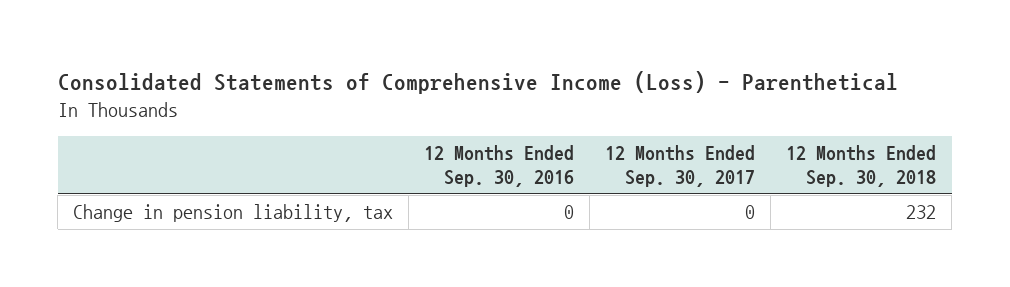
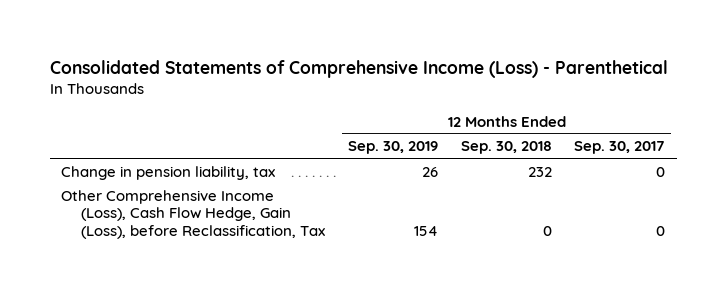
[424,145,575,188] 12 Months Ended Sep. 30, 2016 -> none
none -> [347,141,438,155] Sep. 30, 2019
none -> [61,189,326,239] Other Comprehensive Income (Loss), Cash Flow Hedge, Gain (Loss), before Reclassification, Tax

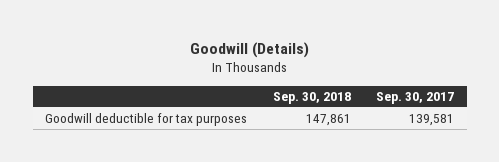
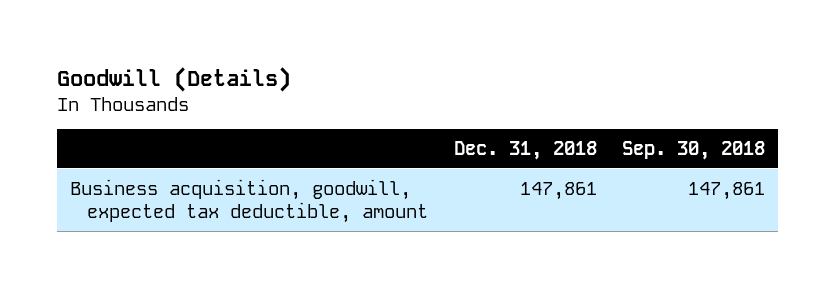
[376,91,455,104] Sep. 30, 2017 -> none
none -> [453,141,597,161] Dec. 31, 2018
[45,113,248,127] Goodwill deductible for tax purposes -> [69,178,428,224] Business acquisition, goodwill, expected tax deductible, amount

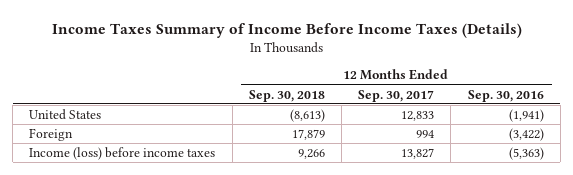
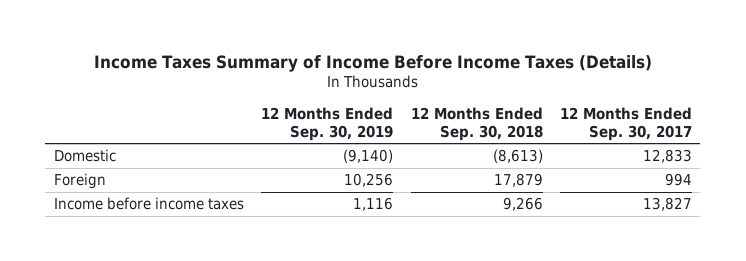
[467,89,544,102] Sep. 30, 2016 -> none
none -> [261,106,394,141] 12 Months Ended Sep. 30, 2019
[29,109,102,121] United States -> [54,149,117,163] Domestic
[29,147,216,161] Income (loss) before income taxes -> [54,197,245,211] Income before income taxes

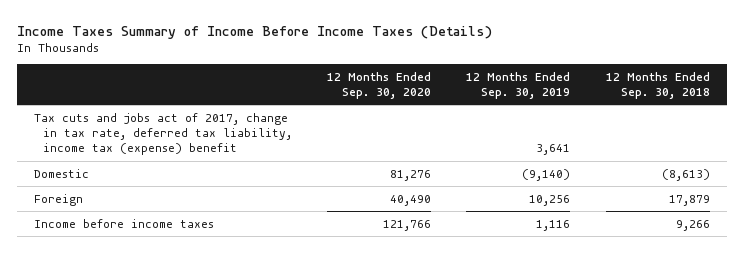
[559,106,692,141] 12 Months Ended Sep. 30, 2017 -> none
none -> [327,71,432,100] 12 Months Ended Sep. 30, 2020
none -> [34,112,293,156] Tax cuts and jobs act of 2017, change in tax rate, deferred tax liability, income tax (expense) benefit

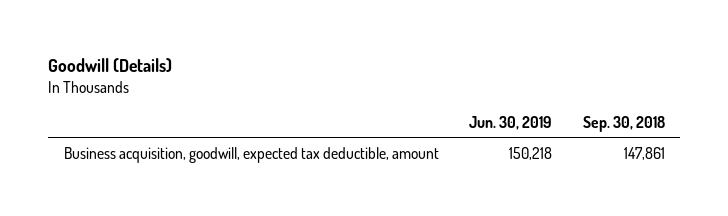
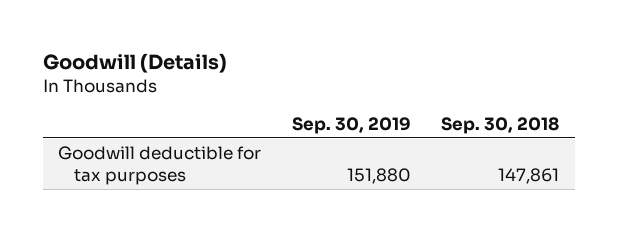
[469,116,553,131] Jun. 30, 2019 -> none
none -> [291,116,411,134] Sep. 30, 2019
[63,147,439,164] Business acquisition, goodwill, expected tax deductible, amount -> [58,146,262,185] Goodwill deductible for tax purposes

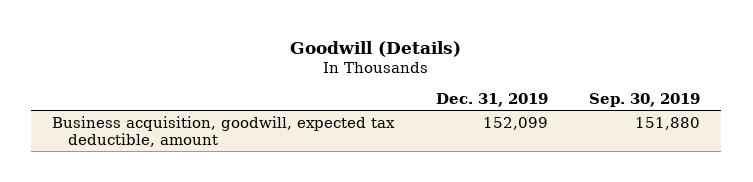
[441,116,560,134] Sep. 30, 2018 -> none
none -> [435,93,548,108] Dec. 31, 2019
[58,146,262,185] Goodwill deductible for tax purposes -> [52,115,396,148] Business acquisition, goodwill, expected tax deductible, amount

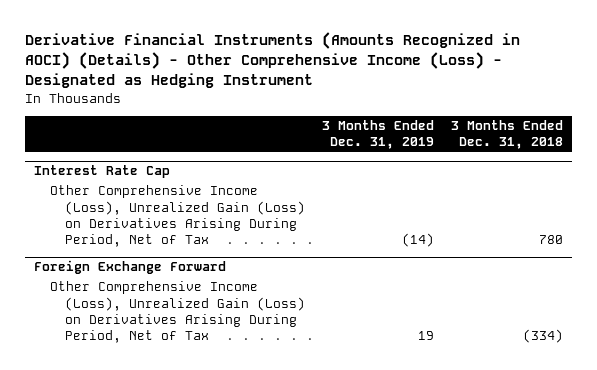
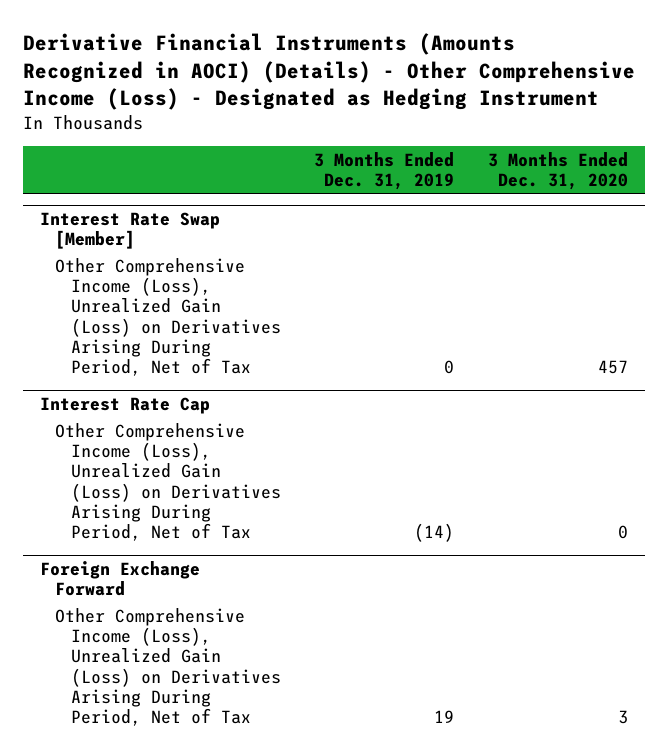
[451,120,564,150] 3 Months Ended Dec. 31, 2018 -> none
none -> [487,152,628,191] 3 Months Ended Dec. 31, 2020
none -> [39,211,220,250] Interest Rate Swap [Member]
none -> [55,257,281,377] Other Comprehensive Income (Loss), Unrealized Gain (Loss) on Derivatives Arising During Period, Net of Tax

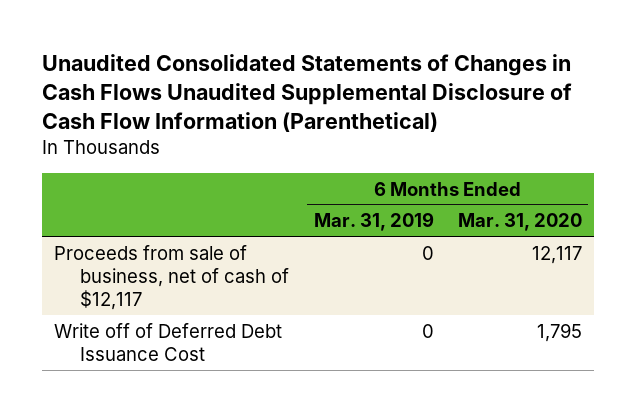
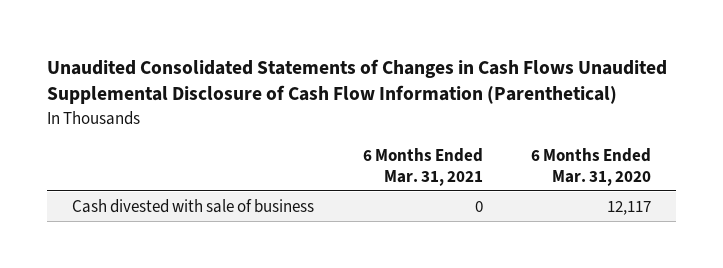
[313,212,434,232] Mar. 31, 2019 -> none
none -> [362,147,483,186] 6 Months Ended Mar. 31, 2021
[54,322,283,362] Write off of Deferred Debt Issuance Cost -> none
[54,244,290,311] Proceeds from sale of business, net of cash of $12,117 -> [71,199,314,214] Cash divested with sale of business

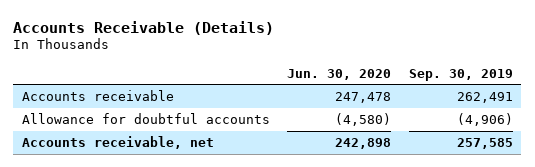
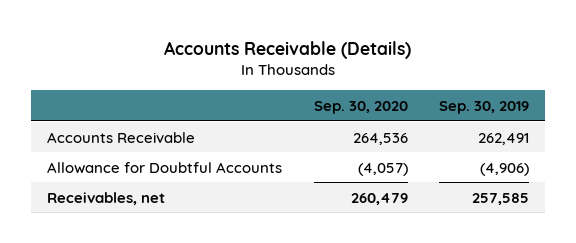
[287,68,392,80] Jun. 30, 2020 -> none
none -> [313,100,408,114] Sep. 30, 2020
[22,89,175,101] Accounts receivable -> [47,131,196,143] Accounts Receivable
[22,112,271,124] Allowance for doubtful accounts -> [47,161,283,174] Allowance for Doubtful Accounts
[22,135,215,149] Accounts receivable, net -> [47,191,166,205] Receivables, net

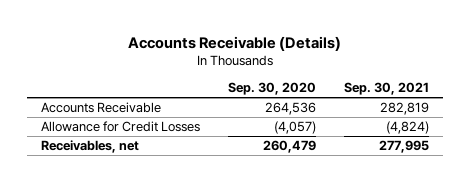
[439,100,530,114] Sep. 30, 2019 -> none
none -> [343,82,429,96] Sep. 30, 2021
[47,161,283,174] Allowance for Doubtful Accounts -> [41,121,201,133] Allowance for Credit Losses

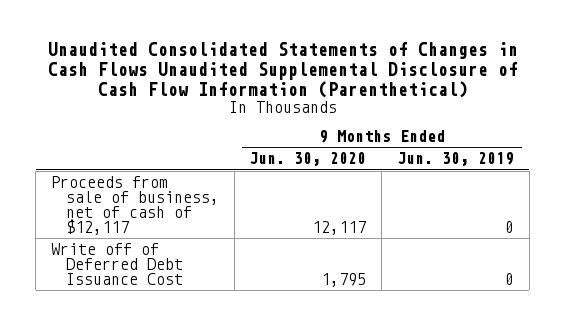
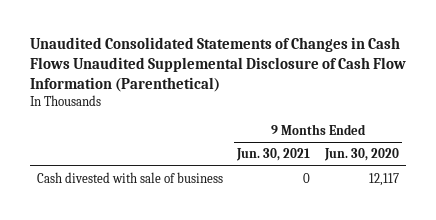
[397,152,515,167] Jun. 30, 2019 -> none
none -> [236,148,311,162] Jun. 30, 2021
[51,242,183,285] Write off of Deferred Debt Issuance Cost -> none
[51,175,219,235] Proceeds from sale of business, net of cash of $12,117 -> [36,172,223,184] Cash divested with sale of business

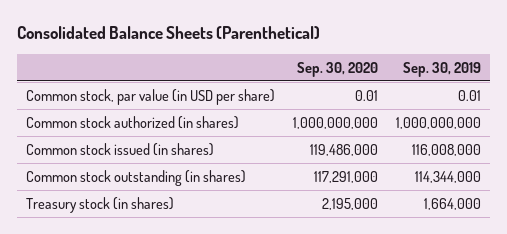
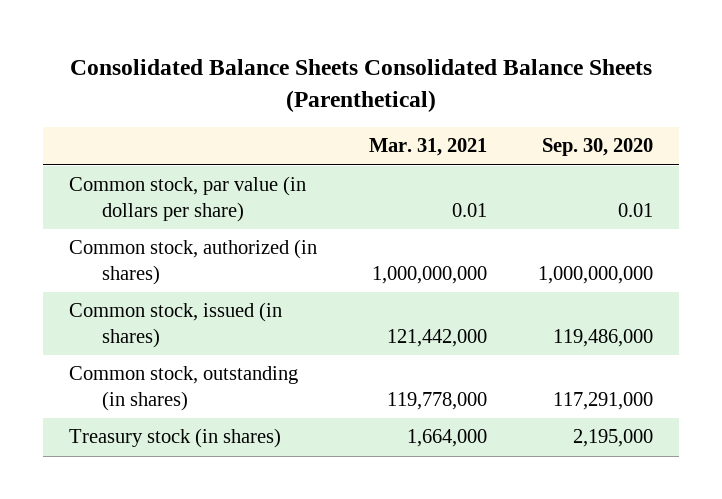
[16,26,320,40] Consolidated Balance Sheets (Parenthetical) -> [70,59,653,112] Consolidated Balance Sheets Consolidated Balance Sheets (Parenthetical)
[402,61,481,77] Sep. 30, 2019 -> none
none -> [368,138,487,157] Mar. 31, 2021
[25,88,275,105] Common stock, par value (in USD per share) -> [69,176,307,222] Common stock, par value (in dollars per share)
[25,115,239,129] Common stock authorized (in shares) -> [69,239,318,285] Common stock, authorized (in shares)
[25,142,214,156] Common stock issued (in shares) -> [69,302,283,348] Common stock, issued (in shares)
[25,169,246,186] Common stock outstanding (in shares) -> [69,366,299,411] Common stock, outstanding (in shares)

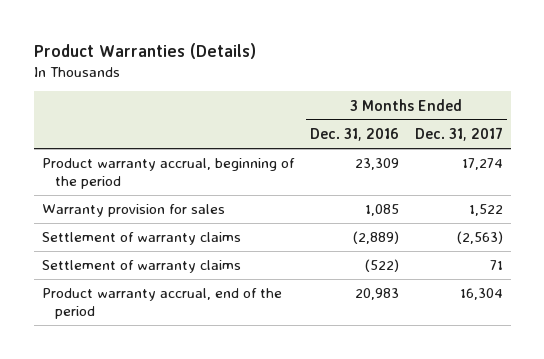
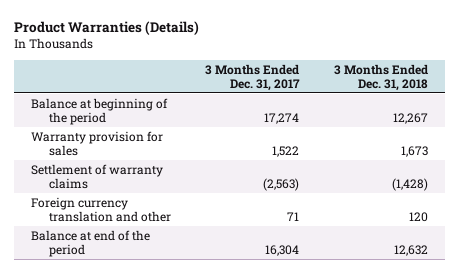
[309,128,399,142] Dec. 31, 2016 -> none
none -> [333,63,428,91] 3 Months Ended Dec. 31, 2018
[41,158,295,189] Product warranty accrual, beginning of the period -> [31,97,169,125] Balance at beginning of the period
[41,260,241,274] Settlement of warranty claims -> [31,196,172,222] Foreign currency translation and other
[41,288,282,319] Product warranty accrual, end of the period -> [31,229,151,257] Balance at end of the period

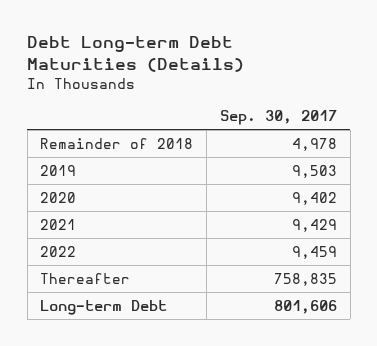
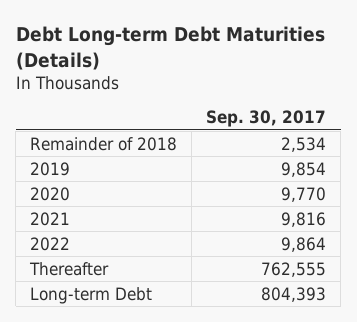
[291,137,337,151] 4,978 -> [281,136,327,152] 2,534
[291,164,337,178] 9,503 -> [281,161,327,177] 9,854
[291,191,337,205] 9,402 -> [281,186,327,202] 9,770
[291,218,337,232] 9,429 -> [281,211,327,227] 9,816
[291,245,337,259] 9,459 -> [281,236,327,252] 9,864
[273,272,337,286] 758,835 -> [261,261,327,277] 762,555
[273,299,337,314] 801,606 -> [261,286,327,302] 804,393

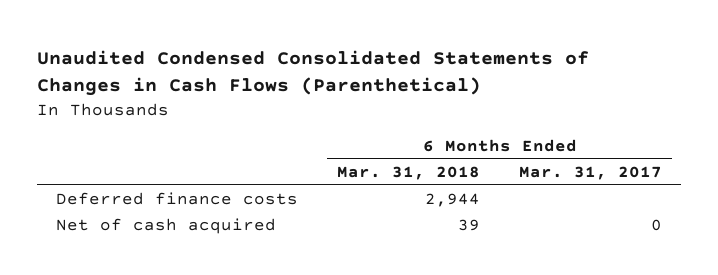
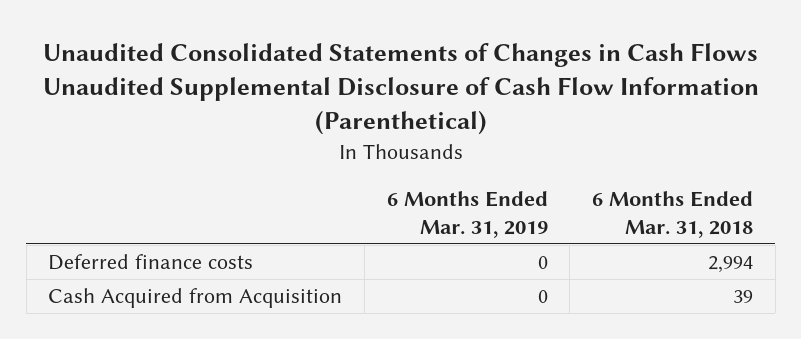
[36,50,589,97] Unaudited Condensed Consolidated Statements of Changes in Cash Flows (Parenthetical) -> [42,42,759,136] Unaudited Consolidated Statements of Changes in Cash Flows Unaudited Supplemental Disclosure of Cash Flow Information (Parenthetical)
[518,165,662,180] Mar. 31, 2017 -> none
none -> [386,190,548,238] 6 Months Ended Mar. 31, 2019
[425,193,481,208] 2,944 -> [707,256,753,274] 2,994
[56,218,277,235] Net of cash acquired -> [48,288,343,309] Cash Acquired from Acquisition

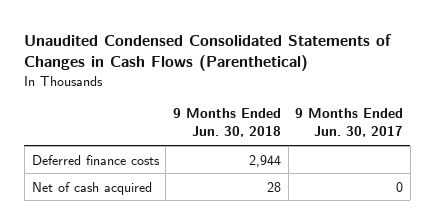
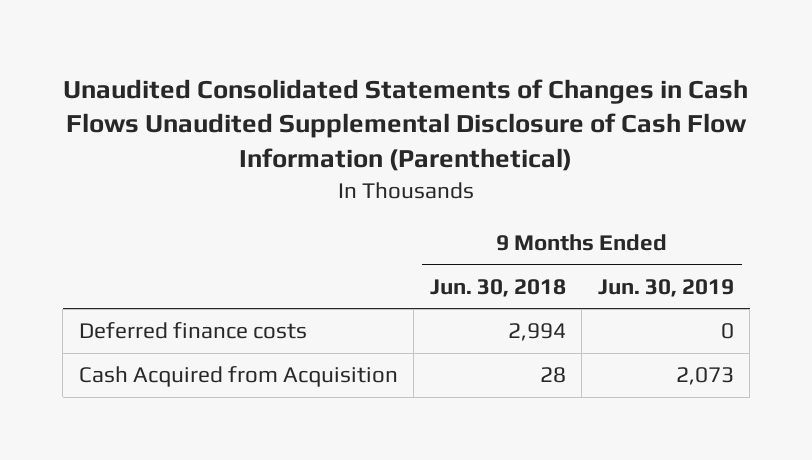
[24,33,393,72] Unaudited Condensed Consolidated Statements of Changes in Cash Flows (Parenthetical) -> [63,78,749,172] Unaudited Consolidated Statements of Changes in Cash Flows Unaudited Supplemental Disclosure of Cash Flow Information (Parenthetical)
[295,108,404,138] 9 Months Ended Jun. 30, 2017 -> none
none -> [597,278,734,297] Jun. 30, 2019
[248,154,281,167] 2,944 -> [507,323,566,342] 2,994
[31,181,152,195] Net of cash acquired -> [78,366,398,388] Cash Acquired from Acquisition

